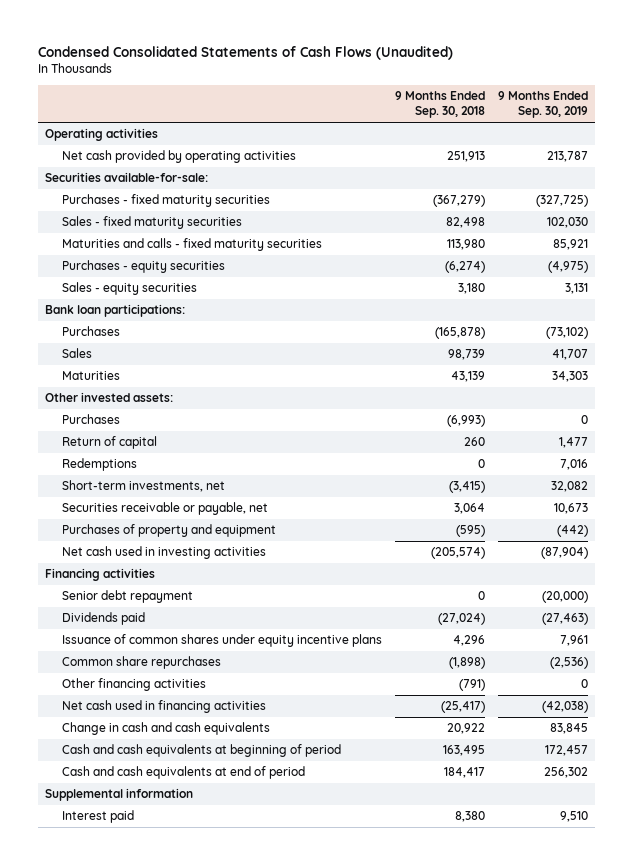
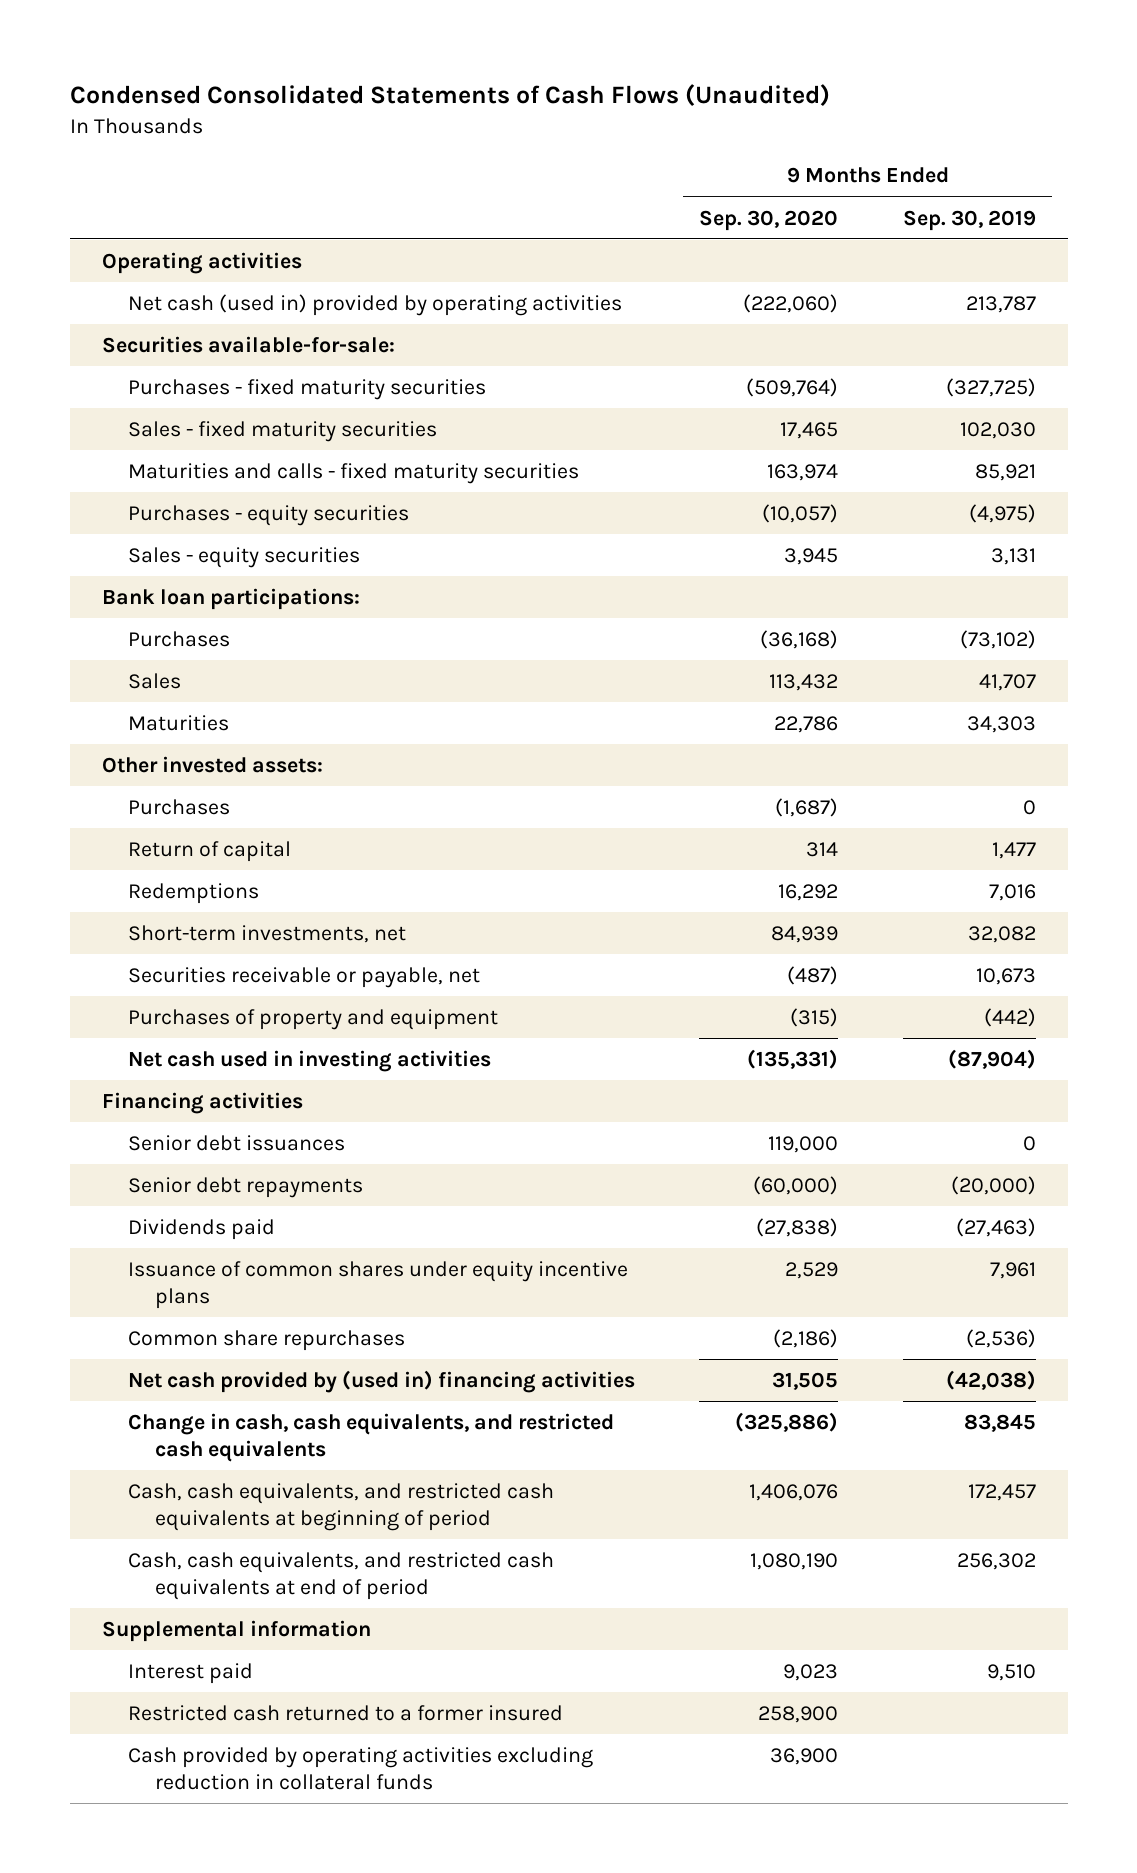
[395,91,486,119] 9 Months Ended Sep. 30, 2018 -> none
none -> [699,209,839,231] Sep. 30, 2020
[62,150,297,164] Net cash provided by operating activities -> [128,293,623,316] Net cash (used in) provided by operating activities
none -> [128,1134,346,1151] Senior debt issuances
[62,590,194,604] Senior debt repayment -> [128,1176,364,1198] Senior debt repayments
[62,678,207,692] Other financing activities -> none
[62,700,267,714] Net cash used in financing activities -> [128,1369,636,1393] Net cash provided by (used in) financing activities
[62,722,271,736] Change in cash and cash equivalents -> [128,1412,615,1462] Change in cash, cash equivalents, and restricted cash equivalents
[62,744,342,758] Cash and cash equivalents at beginning of period -> [128,1482,555,1531] Cash, cash equivalents, and restricted cash equivalents at beginning of period
[62,766,306,780] Cash and cash equivalents at end of period -> [128,1551,555,1600] Cash, cash equivalents, and restricted cash equivalents at end of period
none -> [128,1704,564,1721] Restricted cash returned to a former insured
none -> [128,1746,594,1790] Cash provided by operating activities excluding reduction in collateral funds

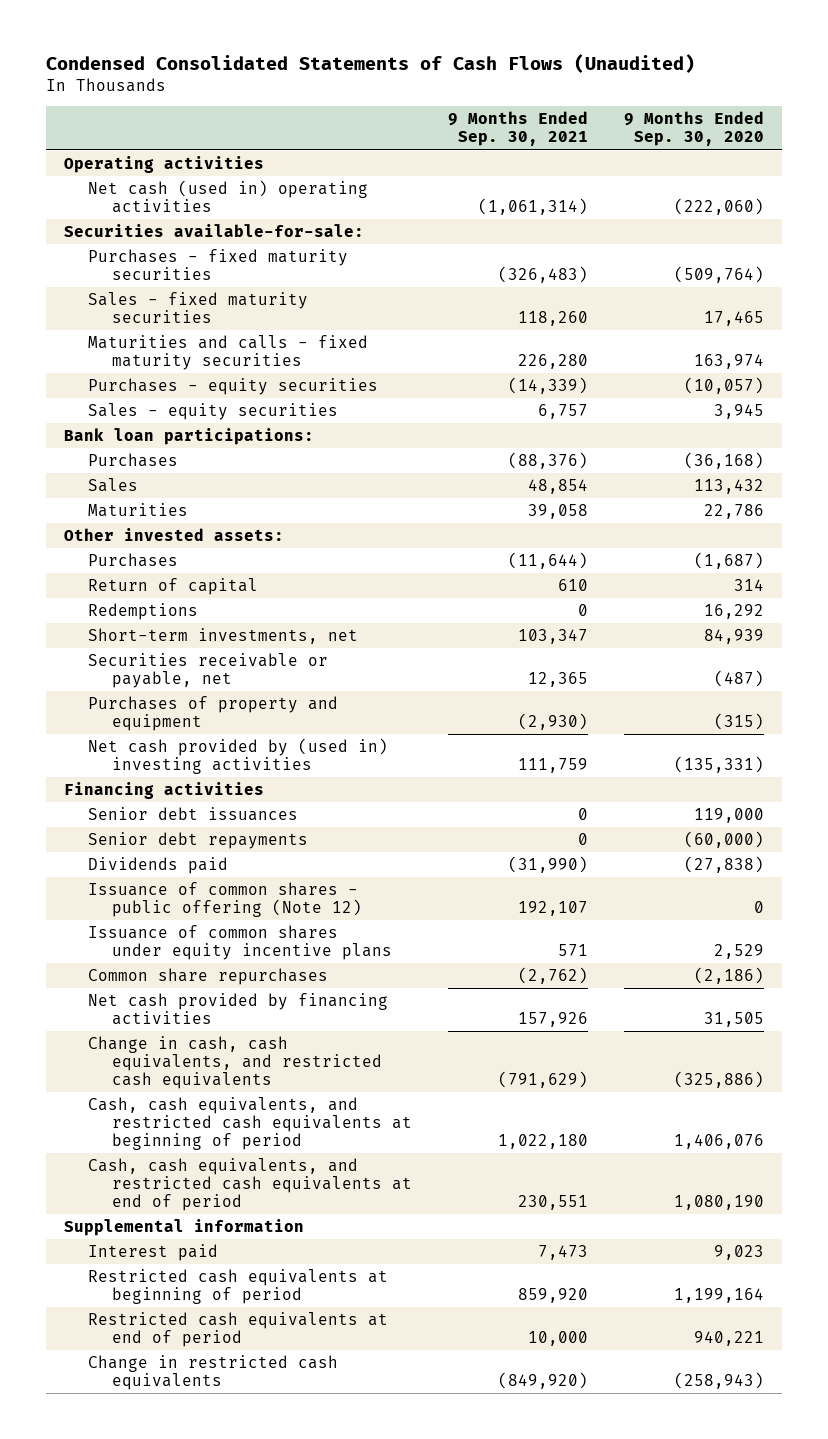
[902,209,1036,231] Sep. 30, 2019 -> none
none -> [447,111,588,147] 9 Months Ended Sep. 30, 2021
[128,293,623,316] Net cash (used in) provided by operating activities -> [87,180,368,214] Net cash (used in) operating activities
[128,1049,492,1072] Net cash used in investing activities -> [87,738,388,775] Net cash provided by (used in) investing activities
none -> [87,882,363,918] Issuance of common shares - public offering (Note 12)
[128,1369,636,1393] Net cash provided by (used in) financing activities -> [87,993,388,1026] Net cash provided by financing activities
[128,1704,564,1721] Restricted cash returned to a former insured -> none
[128,1746,594,1790] Cash provided by operating activities excluding reduction in collateral funds -> none
none -> [87,1269,388,1305] Restricted cash equivalents at beginning of period
none -> [87,1312,388,1348] Restricted cash equivalents at end of period
none -> [87,1355,338,1391] Change in restricted cash equivalents

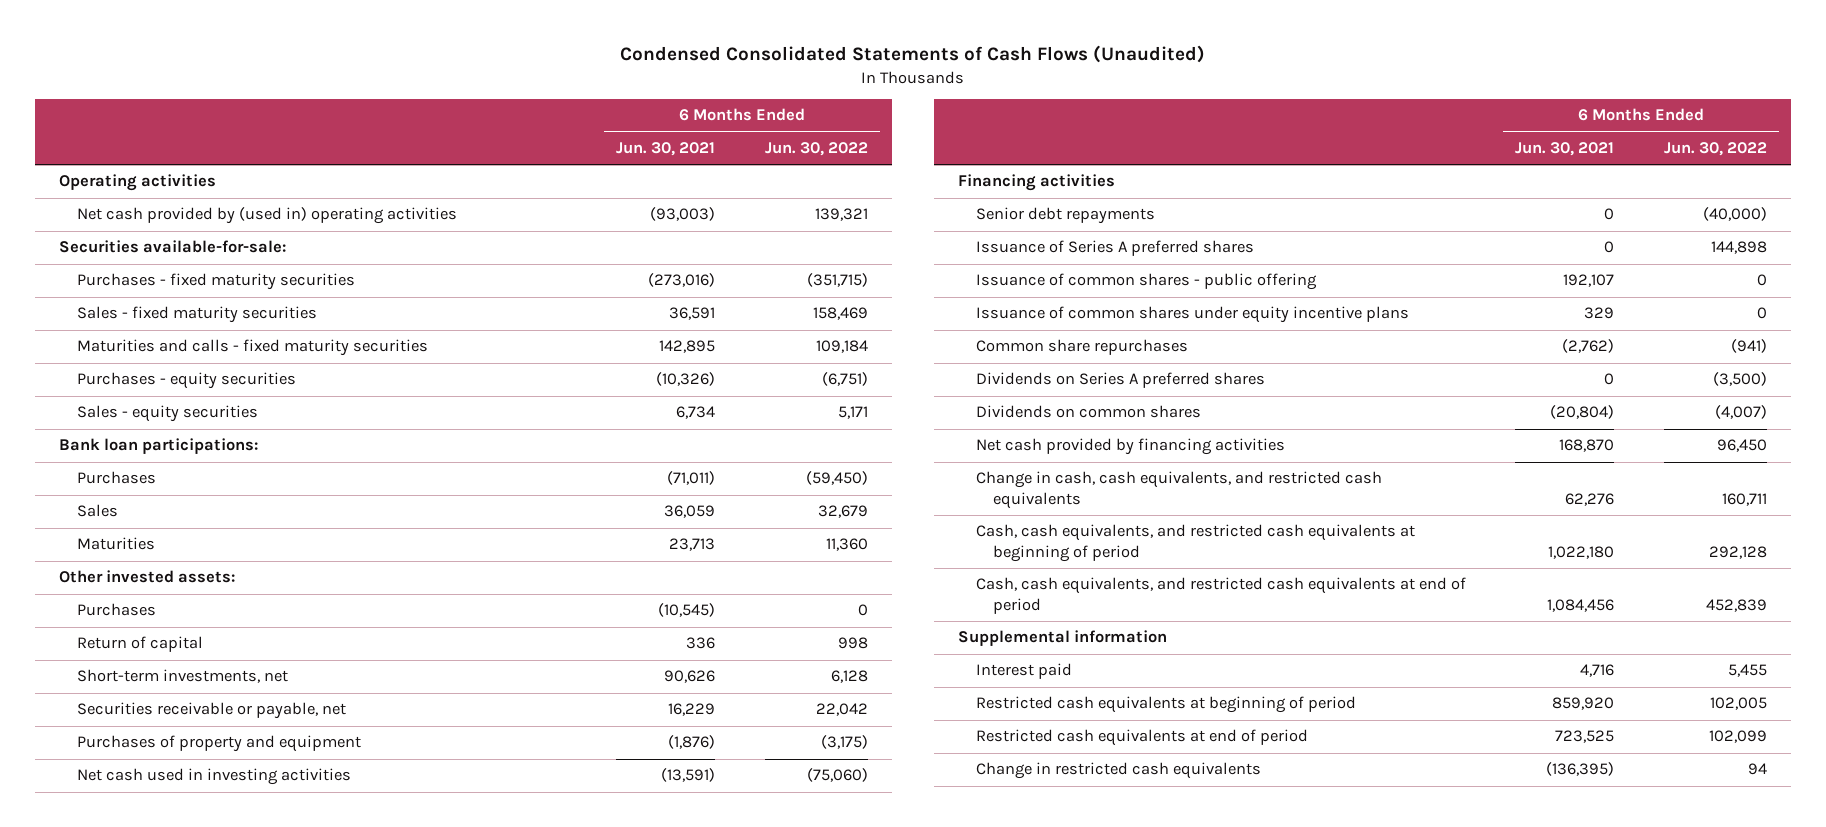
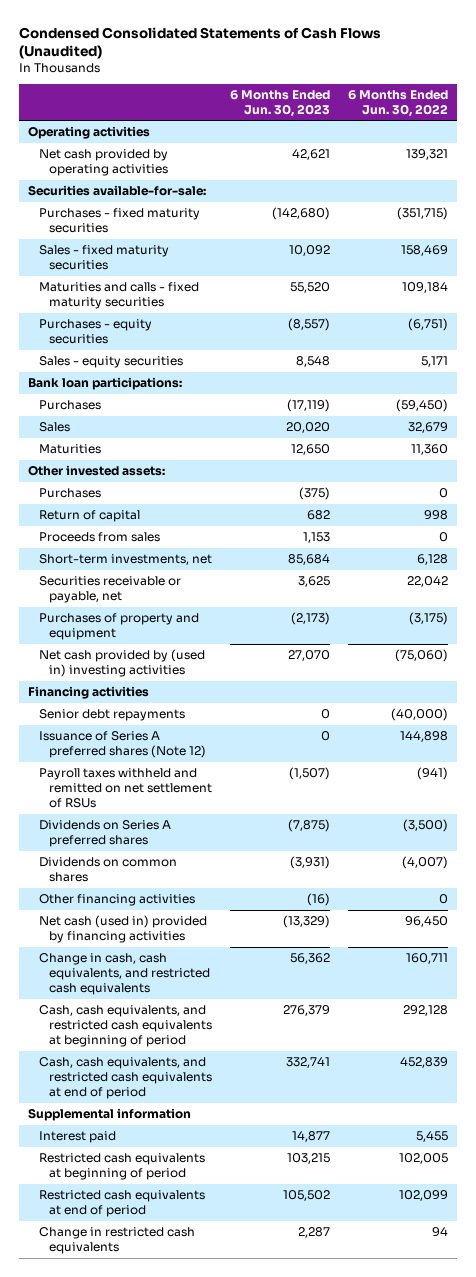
[616,142,716,157] Jun. 30, 2021 -> none
none -> [229,89,330,117] 6 Months Ended Jun. 30, 2023
[76,207,457,225] Net cash provided by (used in) operating activities -> [38,149,168,177] Net cash provided by operating activities
none -> [38,532,160,543] Proceeds from sales
[76,768,351,786] Net cash used in investing activities -> [38,649,205,678] Net cash provided by (used in) investing activities
[975,273,1317,291] Issuance of common shares - public offering -> none
[975,306,1409,324] Issuance of common shares under equity incentive plans -> none
[975,240,1254,257] Issuance of Series A preferred shares -> [38,731,206,759] Issuance of Series A preferred shares (Note 12)
[975,339,1188,356] Common share repurchases -> [38,768,212,809] Payroll taxes withheld and remitted on net settlement of RSUs
none -> [38,894,195,907] Other financing activities
[975,438,1285,456] Net cash provided by financing activities -> [38,915,207,944] Net cash (used in) provided by financing activities

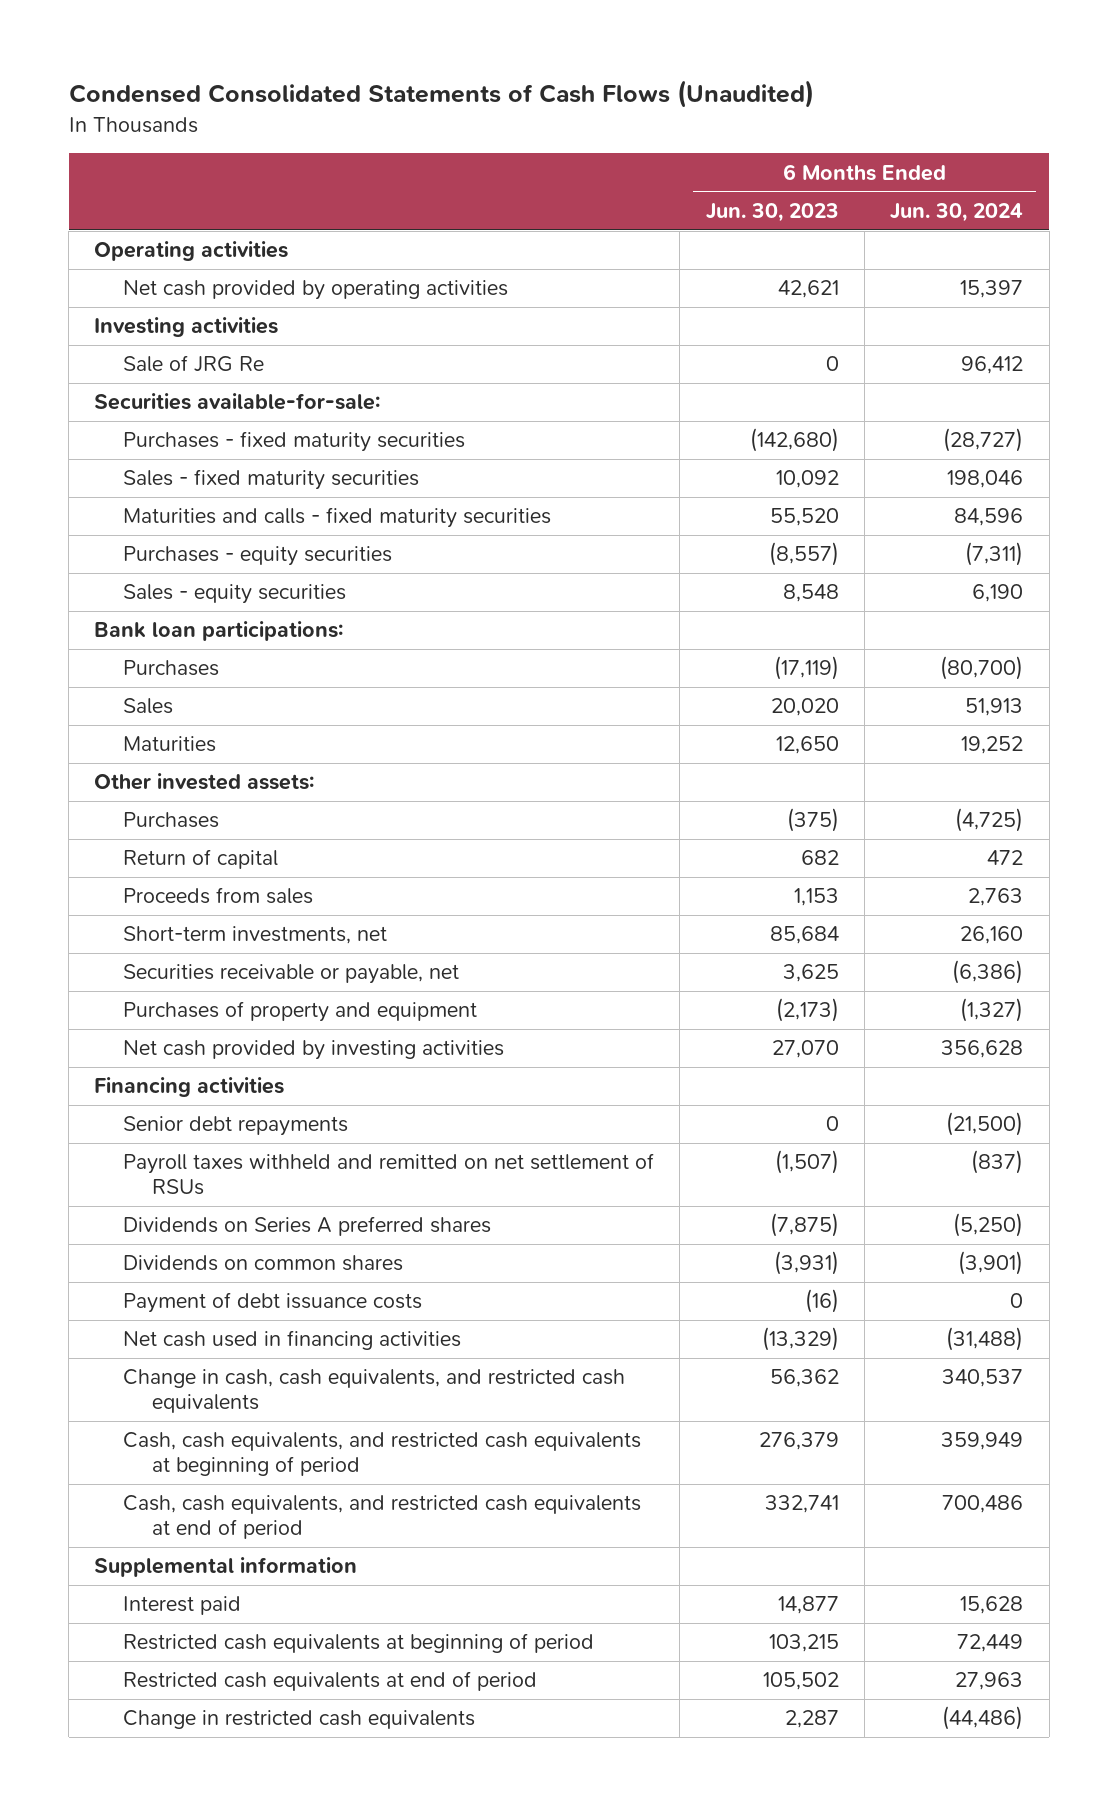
[347,89,448,117] 6 Months Ended Jun. 30, 2022 -> none
none -> [890,202,1024,222] Jun. 30, 2024
none -> [94,317,279,338] Investing activities
none -> [123,355,265,373] Sale of JRG Re
[38,649,205,678] Net cash provided by (used in) investing activities -> [123,1040,505,1061] Net cash provided by investing activities
[38,731,206,759] Issuance of Series A preferred shares (Note 12) -> none
[38,894,195,907] Other financing activities -> none
none -> [123,1292,423,1314] Payment of debt issuance costs
[38,915,207,944] Net cash (used in) provided by financing activities -> [123,1330,462,1351] Net cash used in financing activities

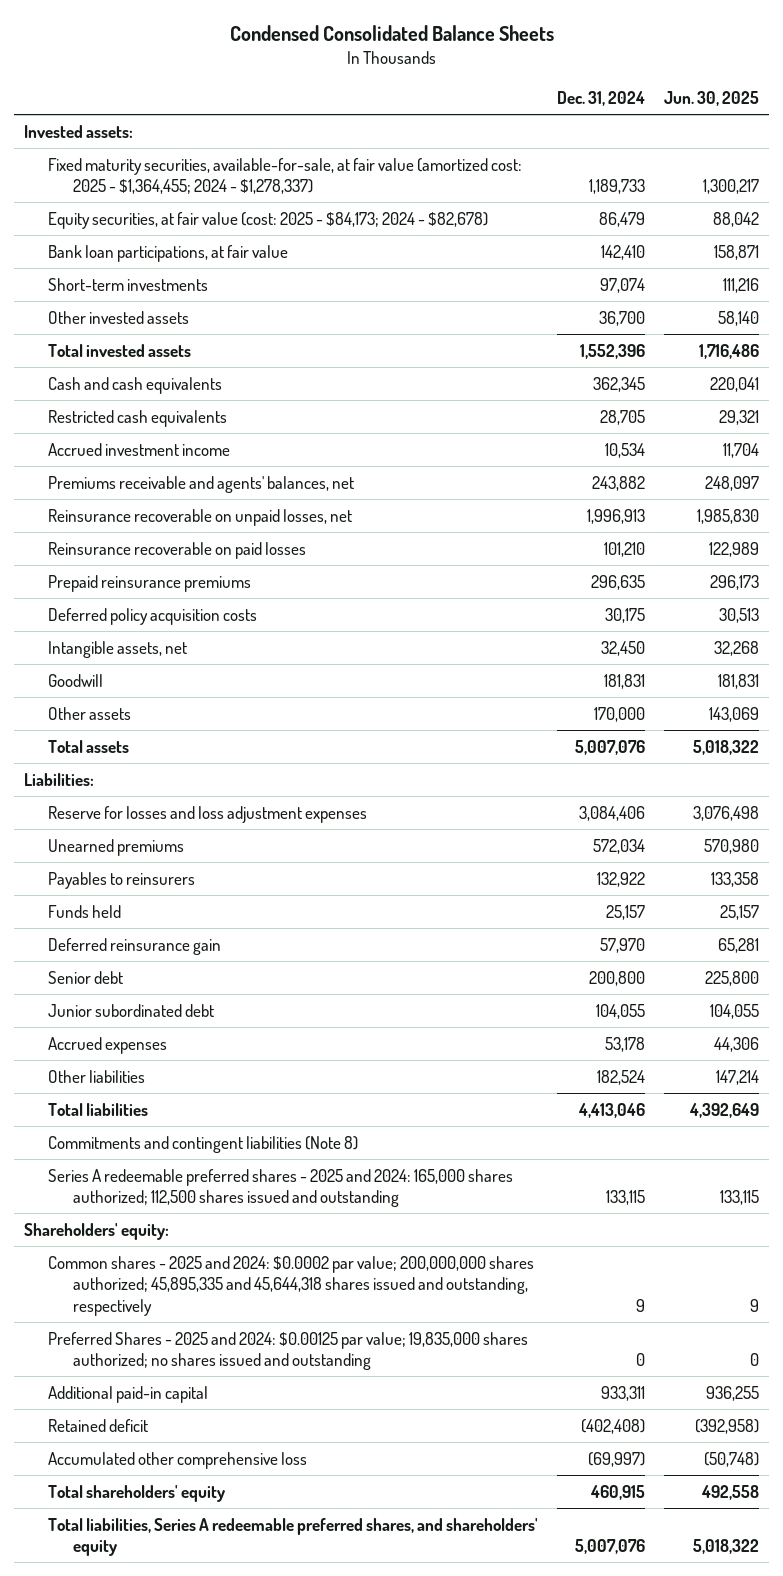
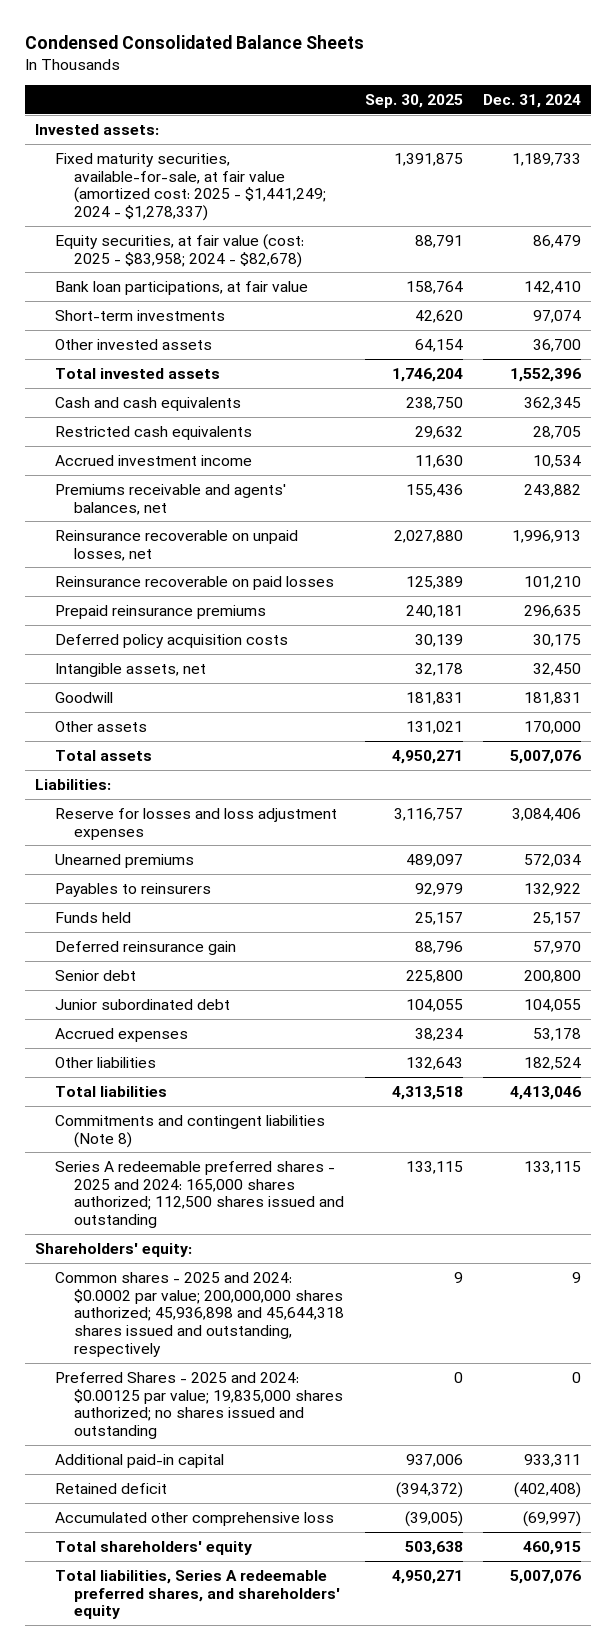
[664,91,760,107] Jun. 30, 2025 -> none
none -> [364,93,463,108] Sep. 30, 2025
[48,157,523,195] Fixed maturity securities, available-for-sale, at fair value (amortized cost: 2025 - $1,364,455; 2024 - $1,278,337) -> [54,152,327,222] Fixed maturity securities, available-for-sale, at fair value (amortized cost: 2025 - $1,441,249; 2024 - $1,278,337)
[48,211,489,229] Equity securities, at fair value (cost: 2025 - $84,173; 2024 - $82,678) -> [54,233,304,268] Equity securities, at fair value (cost: 2025 - $83,958; 2024 - $82,678)
[48,1255,535,1316] Common shares - 2025 and 2024: $0.0002 par value; 200,000,000 shares authorized; 45,895,335 and 45,644,318 shares issued and outstanding, respectively -> [54,1271,345,1357] Common shares - 2025 and 2024: $0.0002 par value; 200,000,000 shares authorized; 45,936,898 and 45,644,318 shares issued and outstanding, respectively

